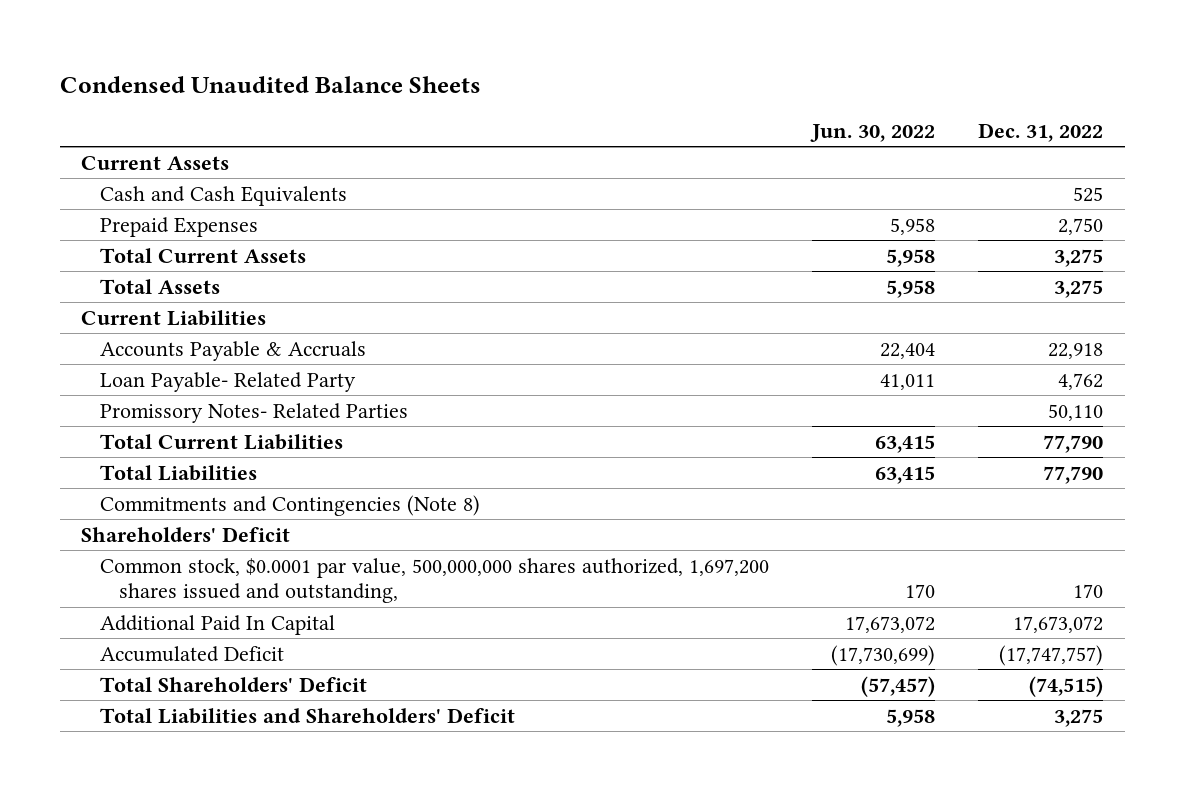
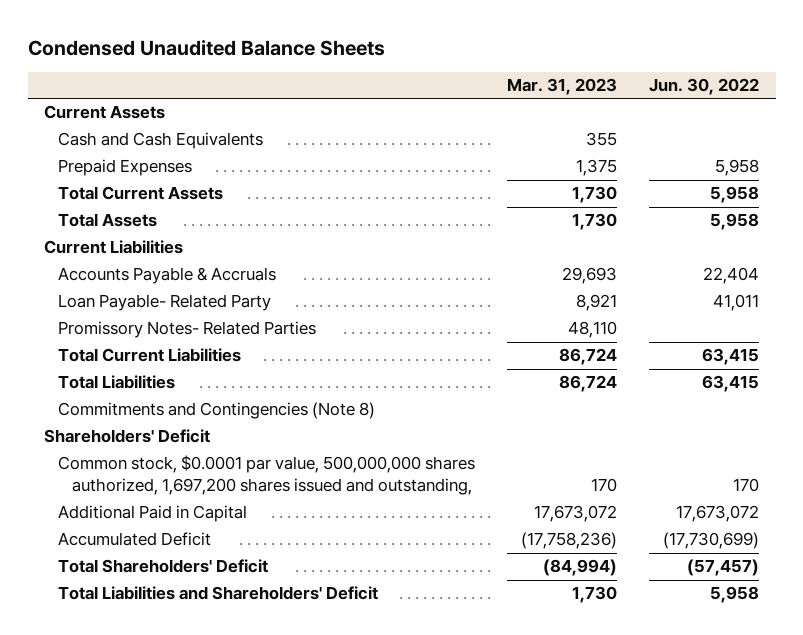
[978,122,1104,142] Dec. 31, 2022 -> none
none -> [507,78,618,96] Mar. 31, 2023
[100,614,336,635] Additional Paid In Capital -> [57,505,247,523] Additional Paid in Capital

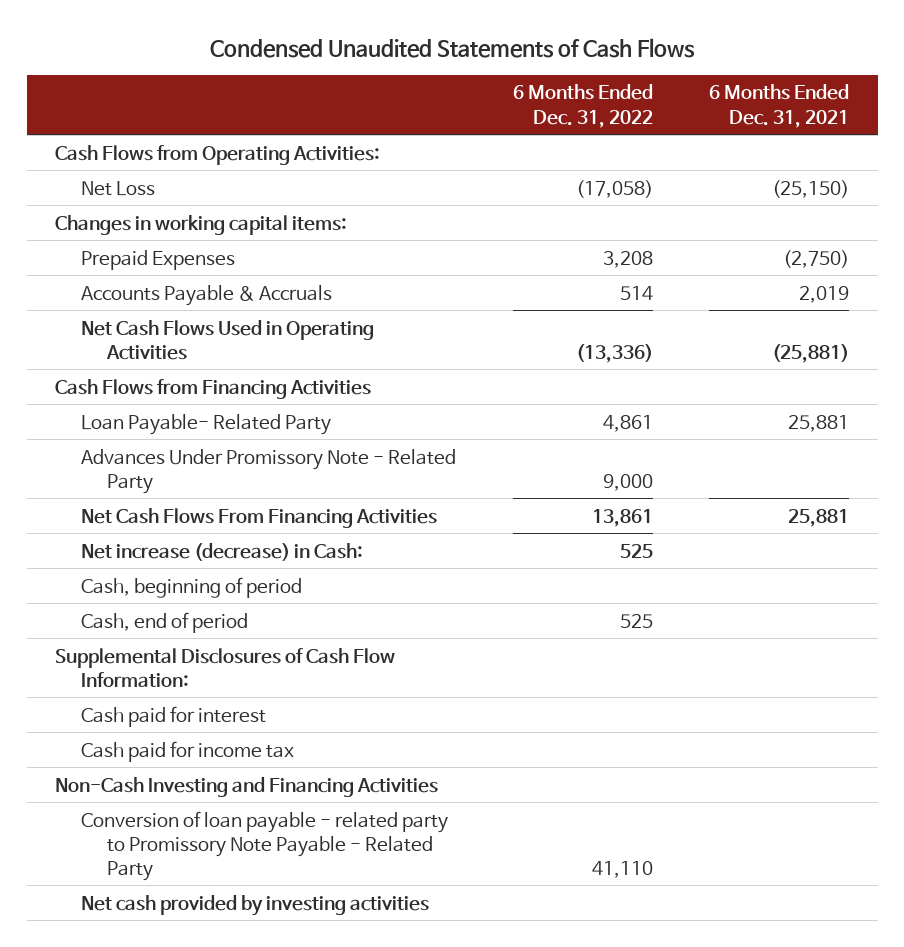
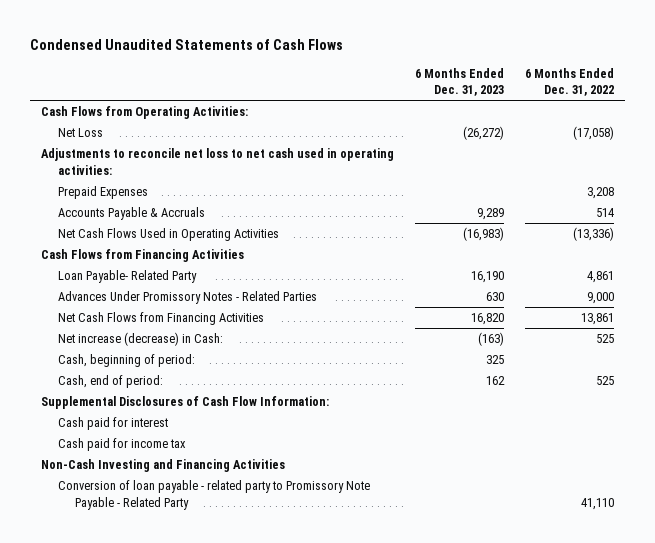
[709,84,850,128] 6 Months Ended Dec. 31, 2021 -> none
none -> [414,67,504,97] 6 Months Ended Dec. 31, 2023
[54,214,347,235] Changes in working capital items: -> none
none -> [40,148,394,175] Adjustments to reconcile net loss to net cash used in operating activities:
[80,448,456,494] Advances Under Promissory Note - Related Party -> [57,291,317,305] Advances Under Promissory Notes - Related Parties
[80,507,437,528] Net Cash Flows From Financing Activities -> [57,312,264,326] Net Cash Flows from Financing Activities
[80,576,302,598] Cash, beginning of period -> [57,354,195,368] Cash, beginning of period:
[80,611,248,633] Cash, end of period -> [57,375,163,389] Cash, end of period:
[80,894,429,916] Net cash provided by investing activities -> none

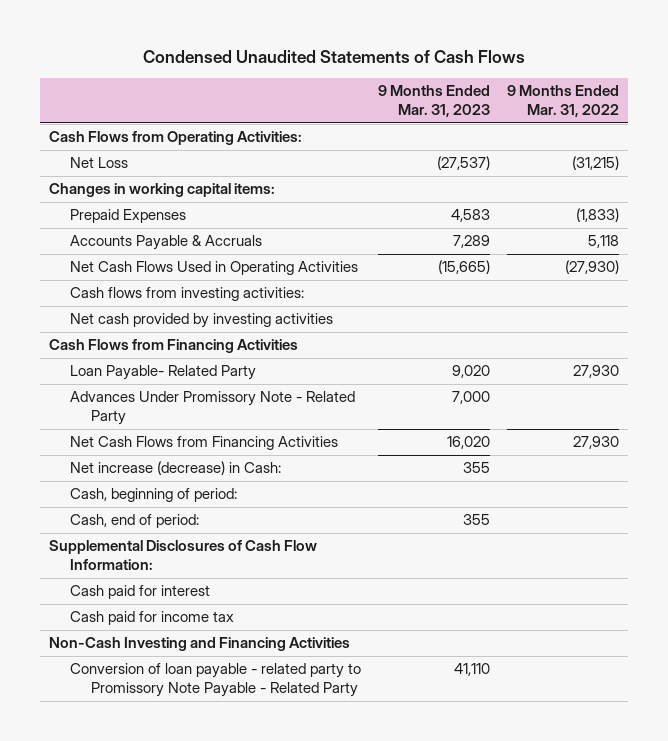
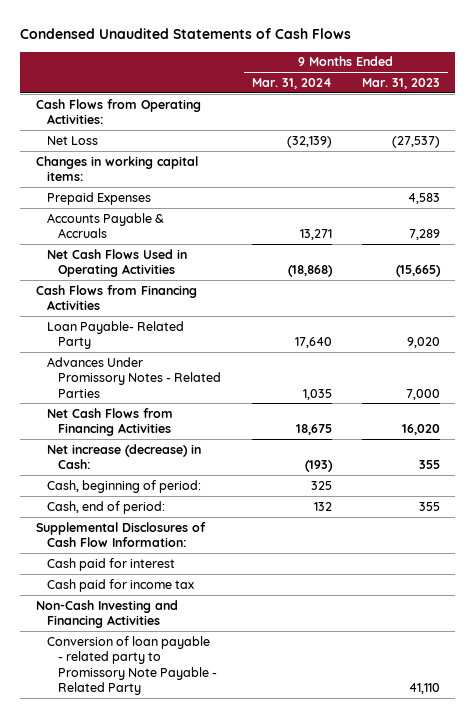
[507,85,620,118] 9 Months Ended Mar. 31, 2022 -> none
none -> [251,77,332,89] Mar. 31, 2024
[70,287,305,302] Cash flows from investing activities: -> none
[70,313,334,329] Net cash provided by investing activities -> none
[70,391,356,426] Advances Under Promissory Note - Related Party -> [46,356,222,398] Advances Under Promissory Notes - Related Parties

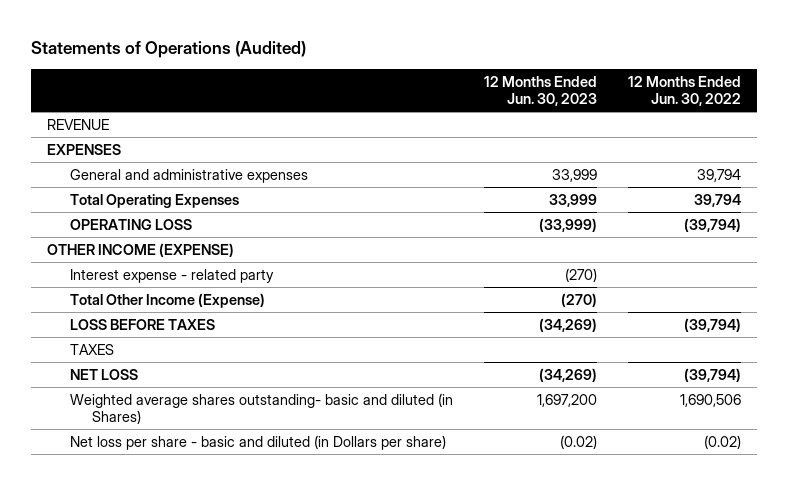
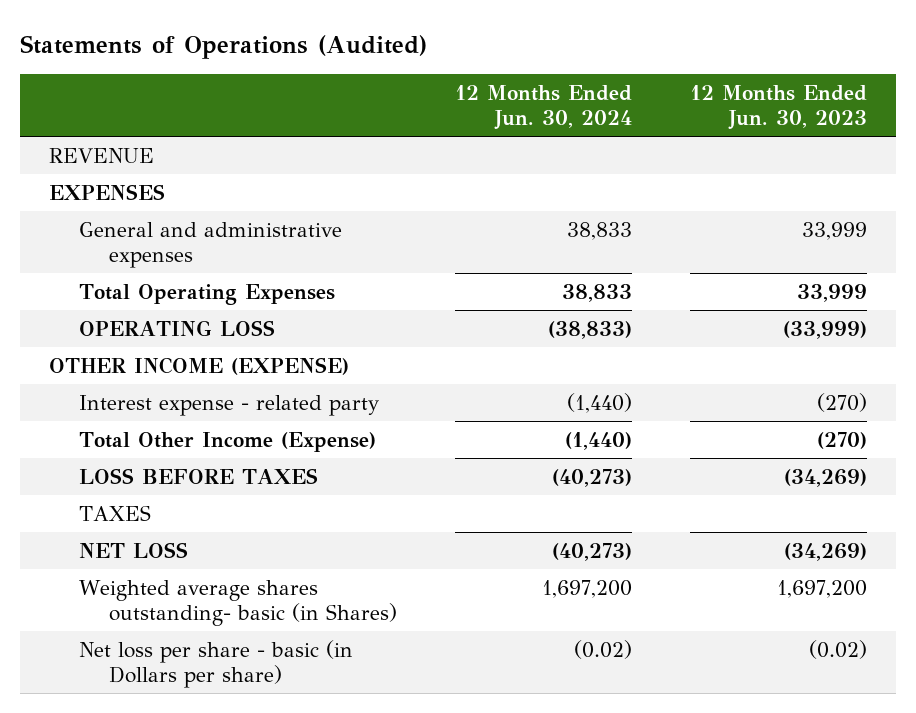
[628,75,742,106] 12 Months Ended Jun. 30, 2022 -> none
none -> [455,84,633,130] 12 Months Ended Jun. 30, 2024
[69,392,453,425] Weighted average shares outstanding- basic and diluted (in Shares) -> [79,579,398,627] Weighted average shares outstanding- basic (in Shares)
[69,434,446,450] Net loss per share - basic and diluted (in Dollars per share) -> [79,639,354,689] Net loss per share - basic (in Dollars per share)

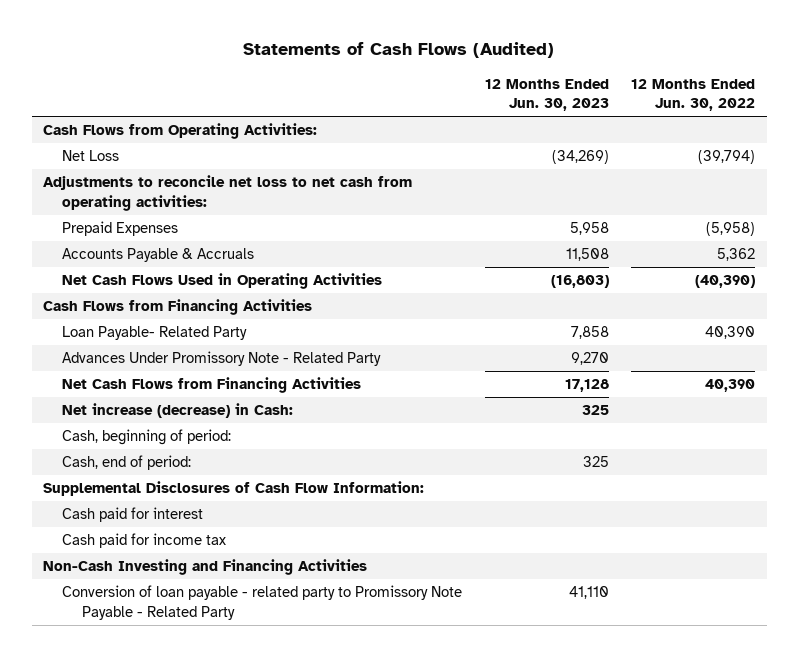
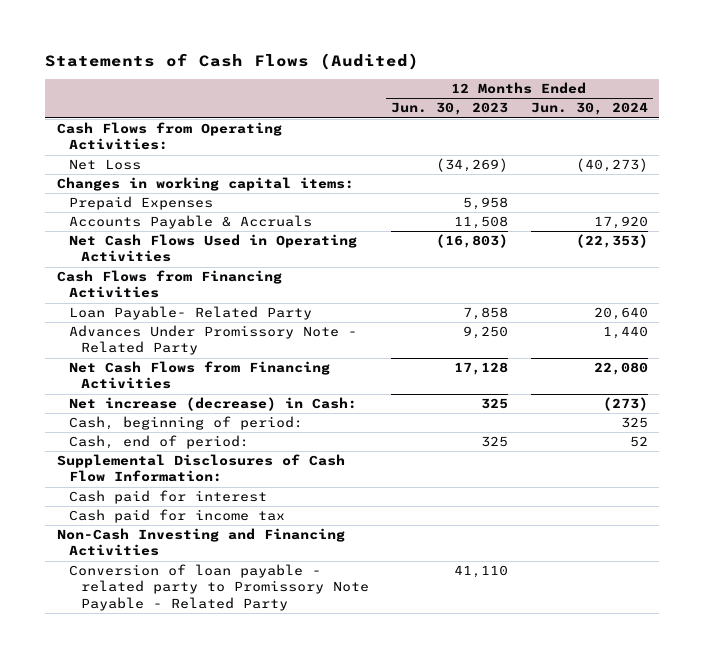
[631,78,756,112] 12 Months Ended Jun. 30, 2022 -> none
none -> [530,102,648,116] Jun. 30, 2024
[43,175,413,211] Adjustments to reconcile net loss to net cash from operating activities: -> none
none -> [56,177,354,192] Changes in working capital items:
[570,352,609,366] 9,270 -> [463,326,509,340] 9,250

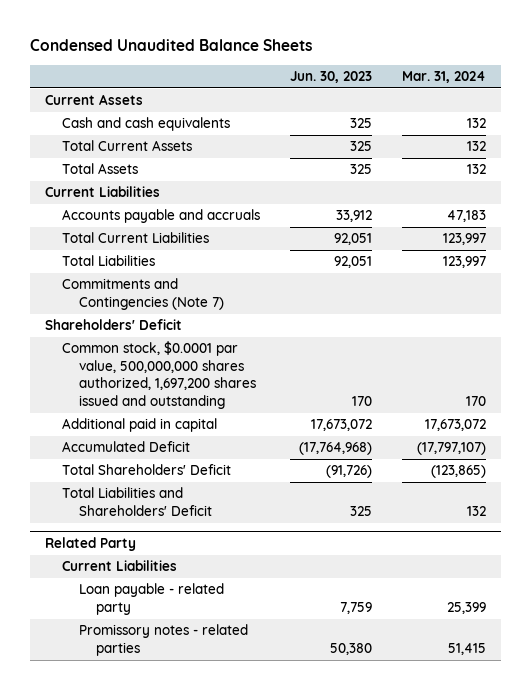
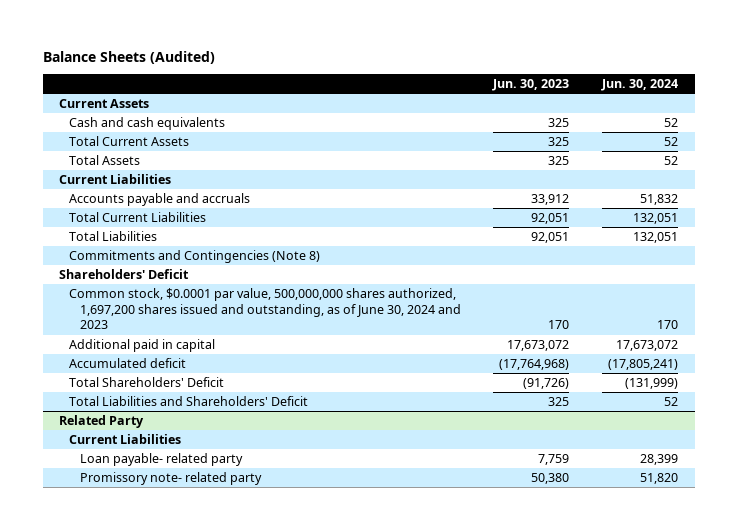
[30,39,313,52] Condensed Unaudited Balance Sheets -> [42,50,215,64] Balance Sheets (Audited)
[401,70,486,83] Mar. 31, 2024 -> none
none -> [601,79,679,92] Jun. 30, 2024
[62,278,225,310] Commitments and Contingencies (Note 7) -> [69,250,321,264] Commitments and Contingencies (Note 8)
[62,341,257,409] Common stock, $0.0001 par value, 500,000,000 shares authorized, 1,697,200 shares issued and outstanding -> [69,288,461,330] Common stock, $0.0001 par value, 500,000,000 shares authorized, 1,697,200 shares issued and outstanding, as of June 30, 2024 and 2023
[62,441,191,453] Accumulated Deficit -> [69,358,187,369] Accumulated deficit
[79,583,225,615] Loan payable - related party -> [79,453,243,467] Loan payable- related party
[79,624,249,656] Promissory notes - related parties -> [79,472,262,486] Promissory note- related party

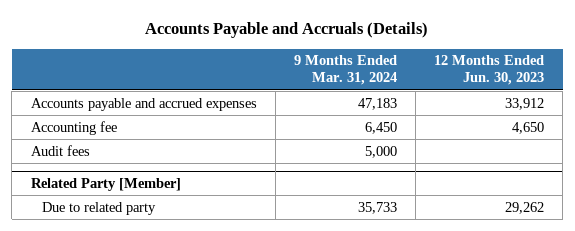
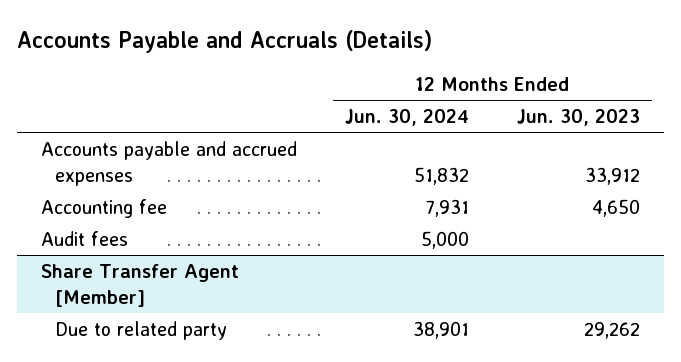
[293,55,397,86] 9 Months Ended Mar. 31, 2024 -> none
none -> [344,108,469,126] Jun. 30, 2024
[30,178,181,192] Related Party [Member] -> [40,263,239,307] Share Transfer Agent [Member]

